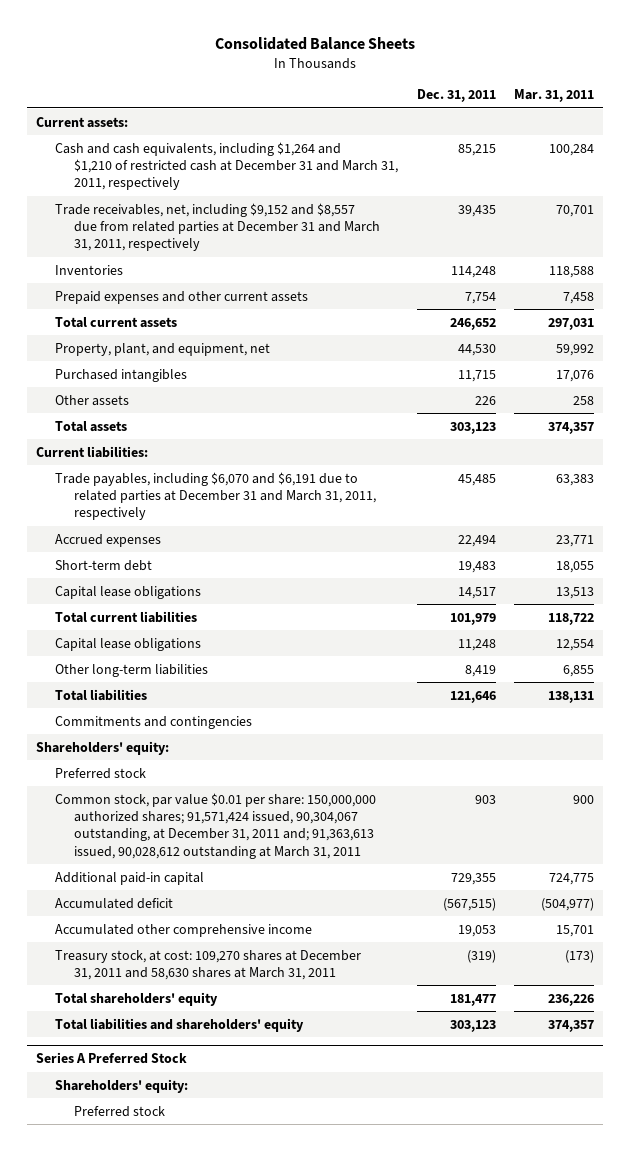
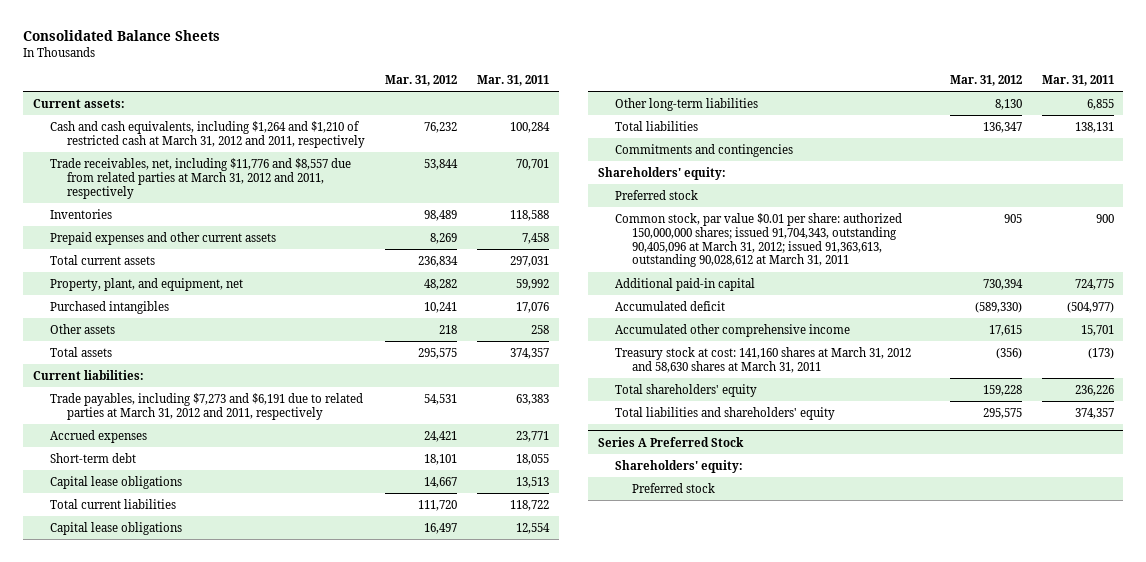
[416,89,496,103] Dec. 31, 2011 -> none
none -> [384,75,457,87] Mar. 31, 2012
[55,141,399,191] Cash and cash equivalents, including $1,264 and $1,210 of restricted cash at December 31 and March 31, 2011, respectively -> [50,120,366,148] Cash and cash equivalents, including $1,264 and $1,210 of restricted cash at March 31, 2012 and 2011, respectively
[55,202,381,252] Trade receivables, net, including $9,152 and $8,557 due from related parties at December 31 and March 31, 2011, respectively -> [50,157,352,199] Trade receivables, net, including $11,776 and $8,557 due from related parties at March 31, 2012 and 2011, respectively
[55,471,377,521] Trade payables, including $6,070 and $6,191 due to related parties at December 31 and March 31, 2011, respectively -> [50,392,364,420] Trade payables, including $7,273 and $6,191 due to related parties at March 31, 2012 and 2011, respectively
[55,792,377,859] Common stock, par value $0.01 per share: 150,000,000 authorized shares; 91,571,424 issued, 90,304,067 outstanding, at December 31, 2011 and; 91,363,613 issued, 90,028,612 outstanding at March 31, 2011 -> [614,212,902,268] Common stock, par value $0.01 per share: authorized 150,000,000 shares; issued 91,704,343, outstanding 90,405,096 at March 31, 2012; issued 91,363,613, outstanding 90,028,612 at March 31, 2011
[55,949,362,980] Treasury stock, at cost: 109,270 shares at December 31, 2011 and 58,630 shares at March 31, 2011 -> [614,346,911,373] Treasury stock at cost: 141,160 shares at March 31, 2012 and 58,630 shares at March 31, 2011

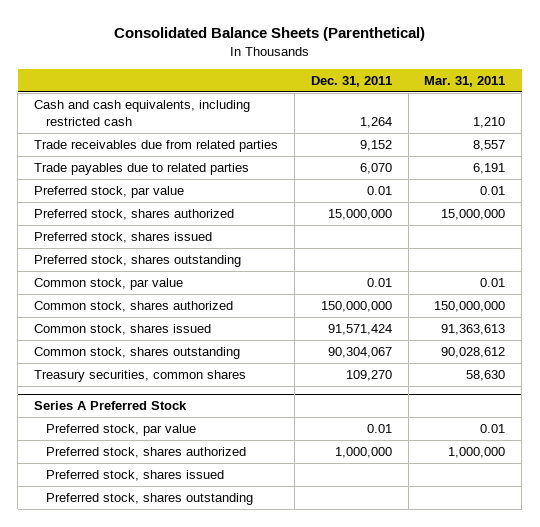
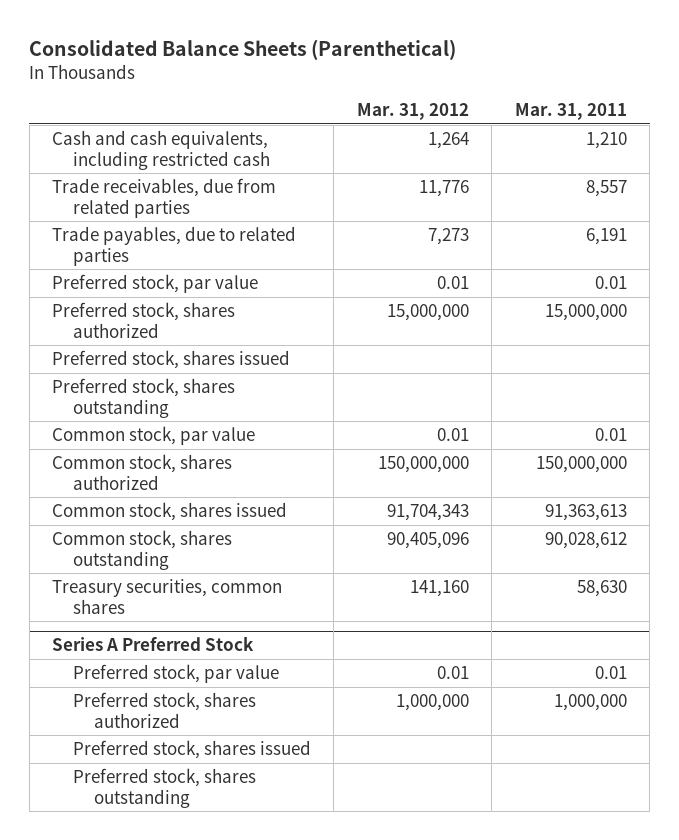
[310,75,392,87] Dec. 31, 2011 -> none
none -> [356,103,469,121] Mar. 31, 2012
[34,139,279,152] Trade receivables due from related parties -> [52,178,277,218] Trade receivables, due from related parties
[34,162,250,175] Trade payables due to related parties -> [52,226,297,266] Trade payables, due to related parties

